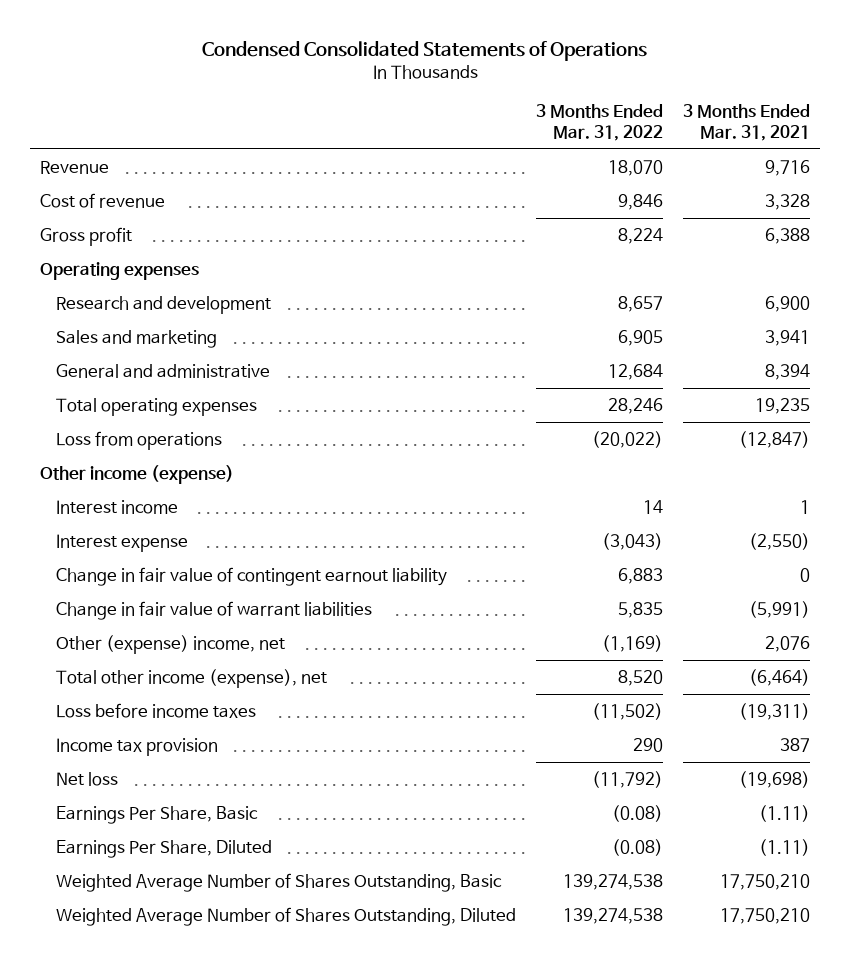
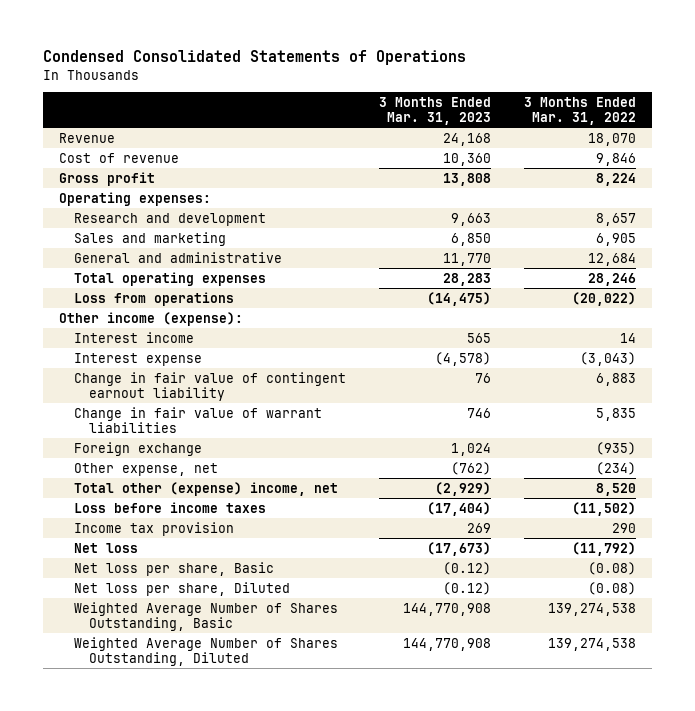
[683,103,811,142] 3 Months Ended Mar. 31, 2021 -> none
none -> [379,96,492,125] 3 Months Ended Mar. 31, 2023
[40,261,200,280] Operating expenses -> [59,191,212,206] Operating expenses:
[40,464,235,484] Other income (expense) -> [59,311,244,326] Other income (expense):
none -> [74,441,203,456] Foreign exchange
[55,634,285,654] Other (expense) income, net -> [74,462,219,476] Other expense, net
[602,634,664,652] (1,169) -> [595,461,636,475] (234)
[55,668,327,688] Total other income (expense), net -> [74,481,339,496] Total other (expense) income, net
[55,805,258,824] Earnings Per Share, Basic -> [74,561,275,576] Net loss per share, Basic
[55,839,272,858] Earnings Per Share, Diluted -> [74,581,291,596] Net loss per share, Diluted

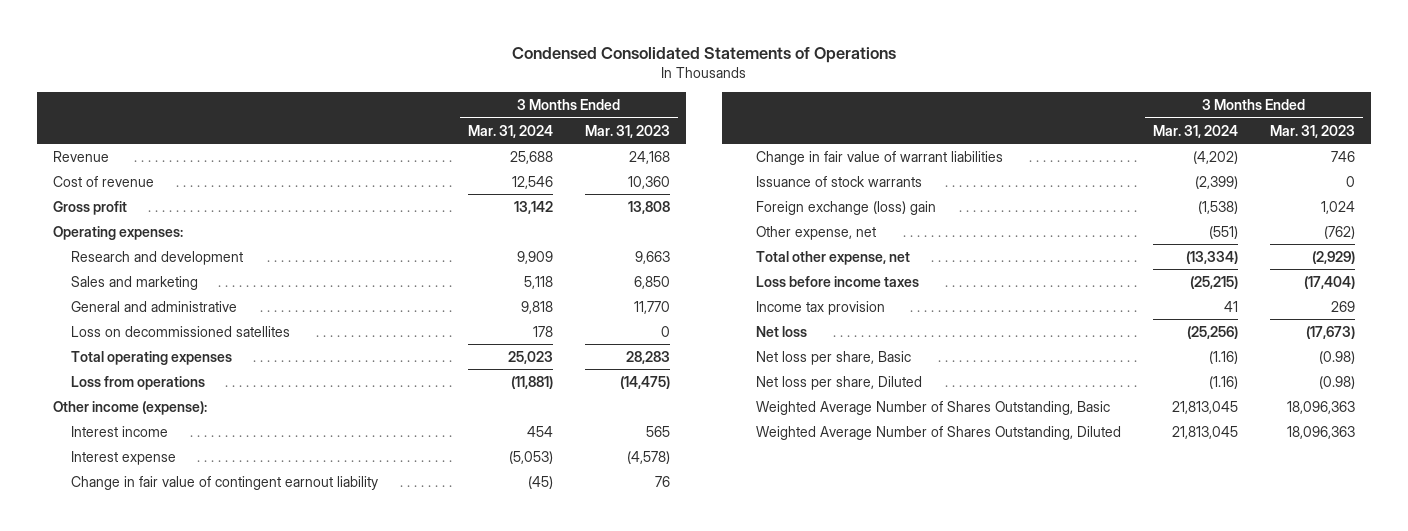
[523,96,636,125] 3 Months Ended Mar. 31, 2022 -> none
none -> [468,124,554,138] Mar. 31, 2024
none -> [70,325,290,337] Loss on decommissioned satellites
none -> [755,175,922,187] Issuance of stock warrants
[74,441,203,456] Foreign exchange -> [755,200,936,215] Foreign exchange (loss) gain
[74,481,339,496] Total other (expense) income, net -> [755,250,910,265] Total other expense, net
[443,561,492,575] (0.12) -> [1319,350,1356,364] (0.98)
[443,581,492,595] (0.12) -> [1319,375,1356,389] (0.98)
[403,602,492,616] 144,770,908 -> [1287,400,1356,414] 18,096,363
[403,637,492,651] 144,770,908 -> [1287,425,1356,439] 18,096,363

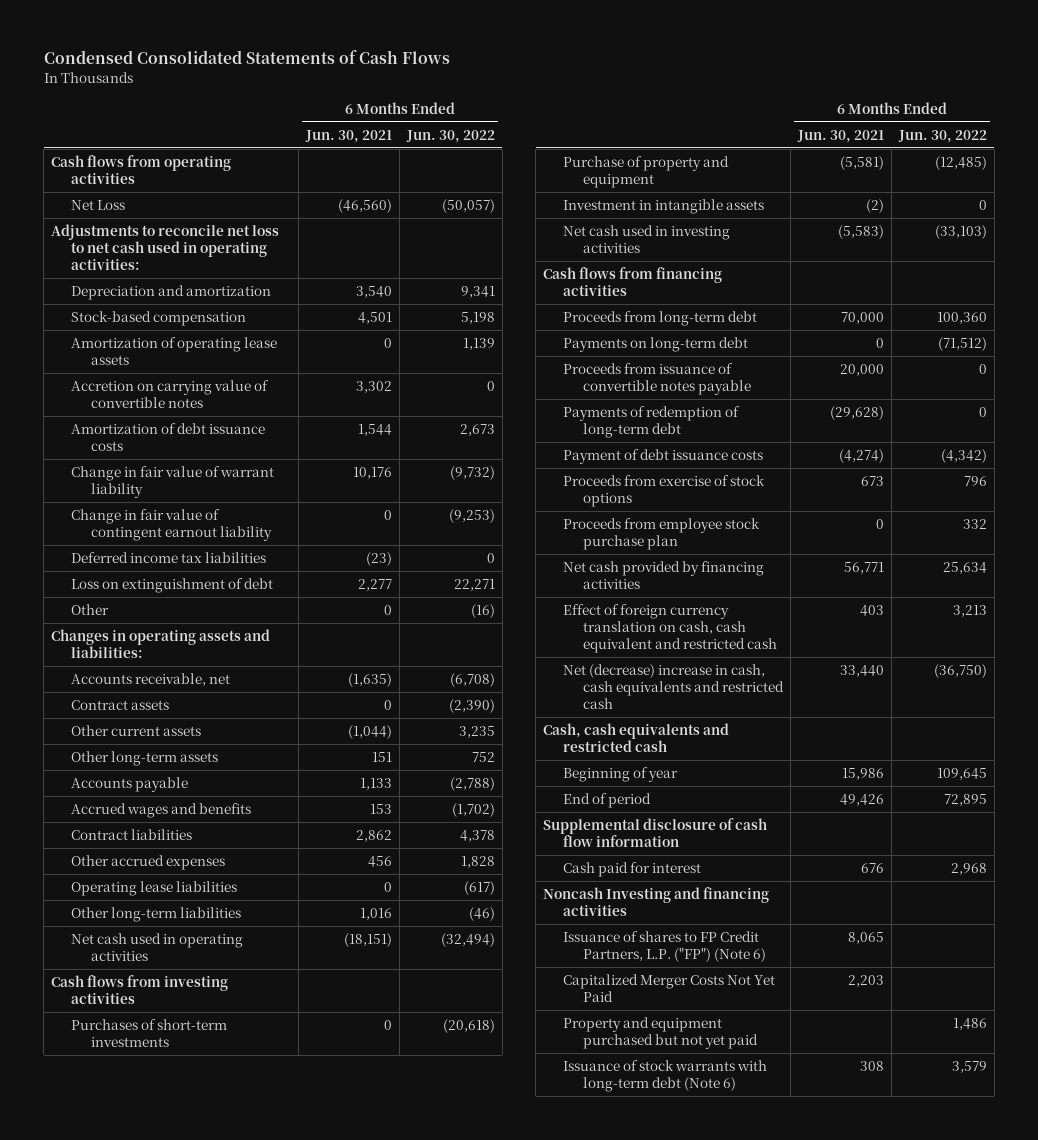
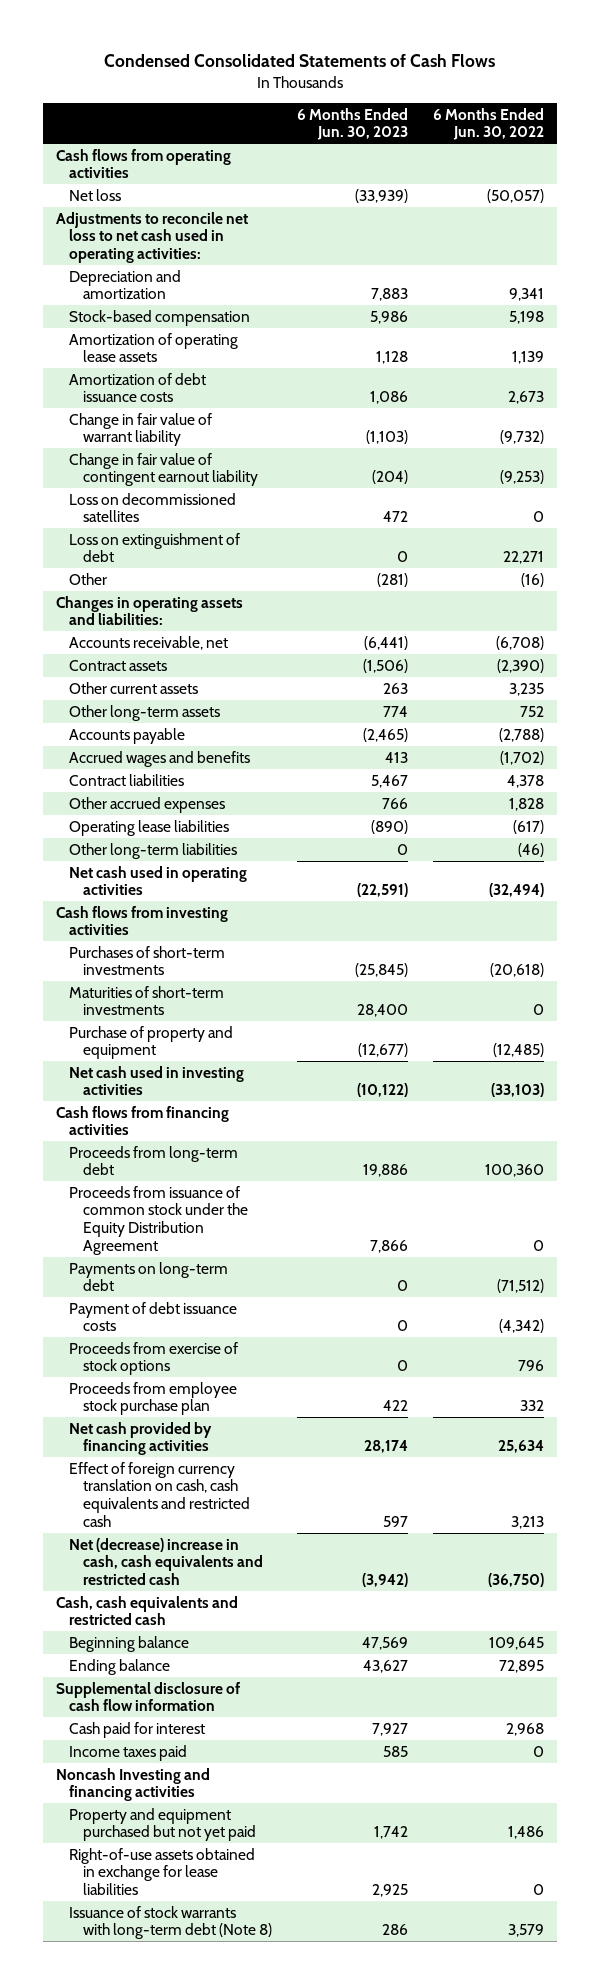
[304,129,392,143] Jun. 30, 2021 -> none
none -> [296,107,408,141] 6 Months Ended Jun. 30, 2023
[70,199,125,210] Net Loss -> [69,188,122,201] Net loss
[70,379,269,409] Accretion on carrying value of convertible notes -> none
[70,551,266,563] Deferred income tax liabilities -> none
none -> [69,492,237,523] Loss on decommissioned satellites
none -> [69,985,225,1016] Maturities of short-term investments
[563,198,765,214] Investment in intangible assets -> none
none -> [69,1185,248,1255] Proceeds from issuance of common stock under the Equity Distribution Agreement
[563,362,752,396] Proceeds from issuance of convertible notes payable -> none
[563,405,741,439] Payments of redemption of long-term debt -> none
[563,603,778,654] Effect of foreign currency translation on cash, cash equivalent and restricted cash -> [69,1461,250,1527] Effect of foreign currency translation on cash, cash equivalents and restricted cash
[563,766,679,782] Beginning of year -> [69,1635,190,1652] Beginning balance
[563,792,652,808] End of period -> [69,1658,171,1675] Ending balance
none -> [69,1744,188,1761] Income taxes paid
[563,930,767,963] Issuance of shares to FP Credit Partners, L.P. ("FP") (Note 6) -> none
[563,973,776,1003] Capitalized Merger Costs Not Yet Paid -> none
none -> [69,1847,256,1896] Right-of-use assets obtained in exchange for lease liabilities
[563,1059,768,1093] Issuance of stock warrants with long-term debt (Note 6) -> [69,1905,272,1940] Issuance of stock warrants with long-term debt (Note 8)

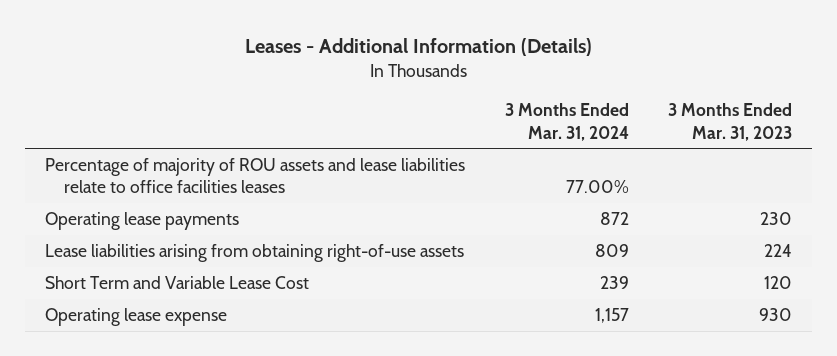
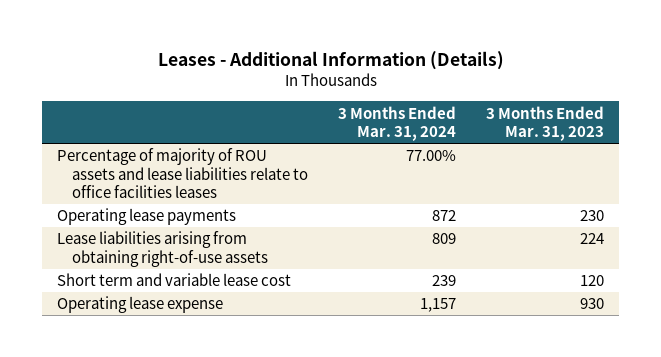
[45,276,310,290] Short Term and Variable Lease Cost -> [57,273,292,287] Short term and variable lease cost

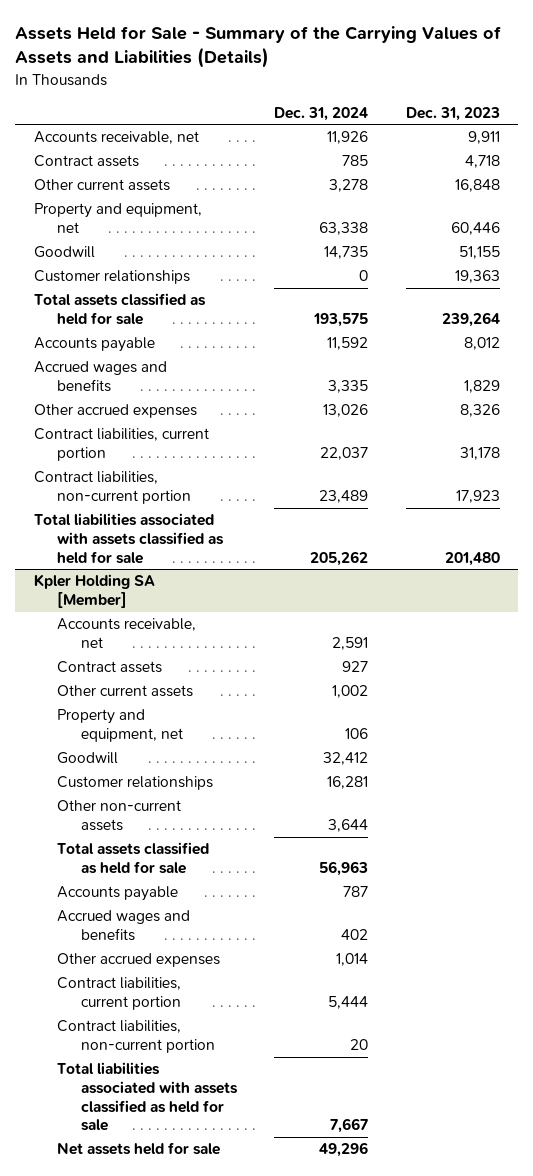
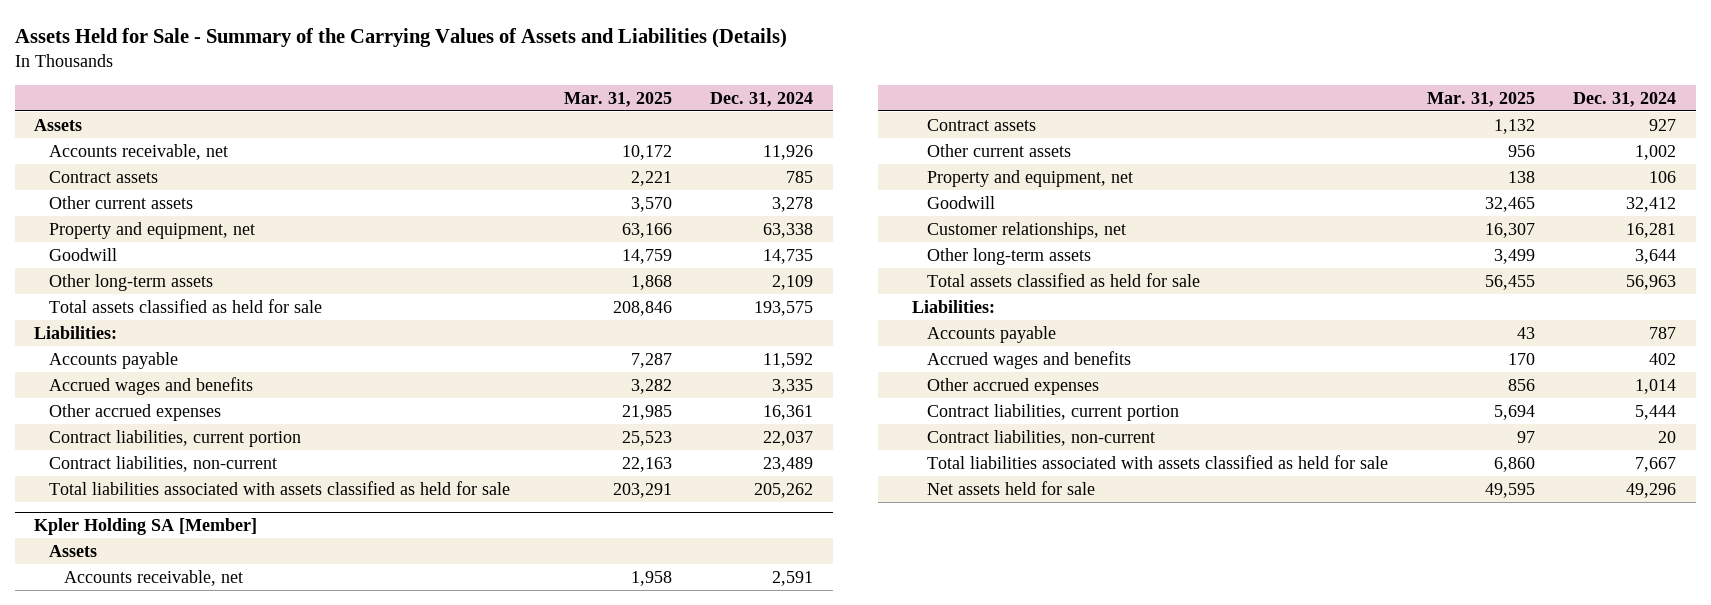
[405,106,500,121] Dec. 31, 2023 -> none
none -> [563,91,672,107] Mar. 31, 2025
none -> [34,118,83,131] Assets
[33,270,190,285] Customer relationships -> none
none -> [49,273,214,291] Other long-term assets
none -> [34,325,118,339] Liabilities:
[323,404,369,418] 13,026 -> [763,404,814,420] 16,361
[33,471,192,505] Contract liabilities, non-current portion -> [49,455,278,472] Contract liabilities, non-current
none -> [49,544,98,557] Assets
[57,776,214,791] Customer relationships -> [927,221,1127,239] Customer relationships, net
[57,800,182,832] Other non-current assets -> [927,247,1092,265] Other long-term assets
none -> [912,299,996,313] Liabilities:
[57,1020,216,1054] Contract liabilities, non-current portion -> [927,429,1156,446] Contract liabilities, non-current

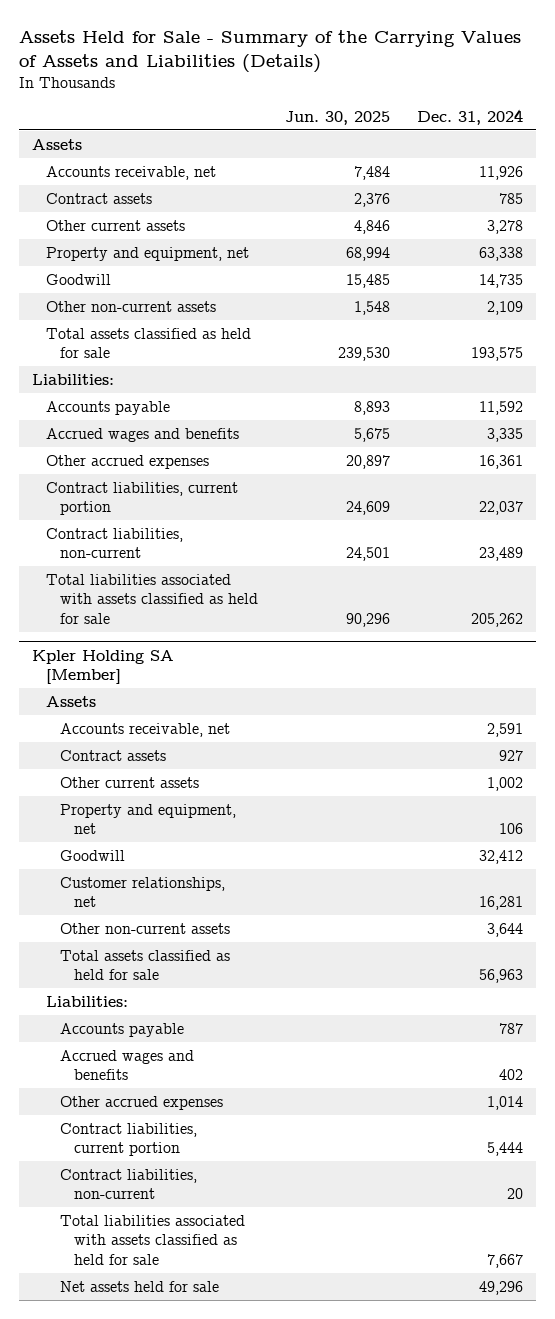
[563,91,672,107] Mar. 31, 2025 -> none
none -> [285,110,391,125] Jun. 30, 2025
[49,273,214,291] Other long-term assets -> [46,300,217,312] Other non-current assets
[927,247,1092,265] Other long-term assets -> [60,922,231,934] Other non-current assets

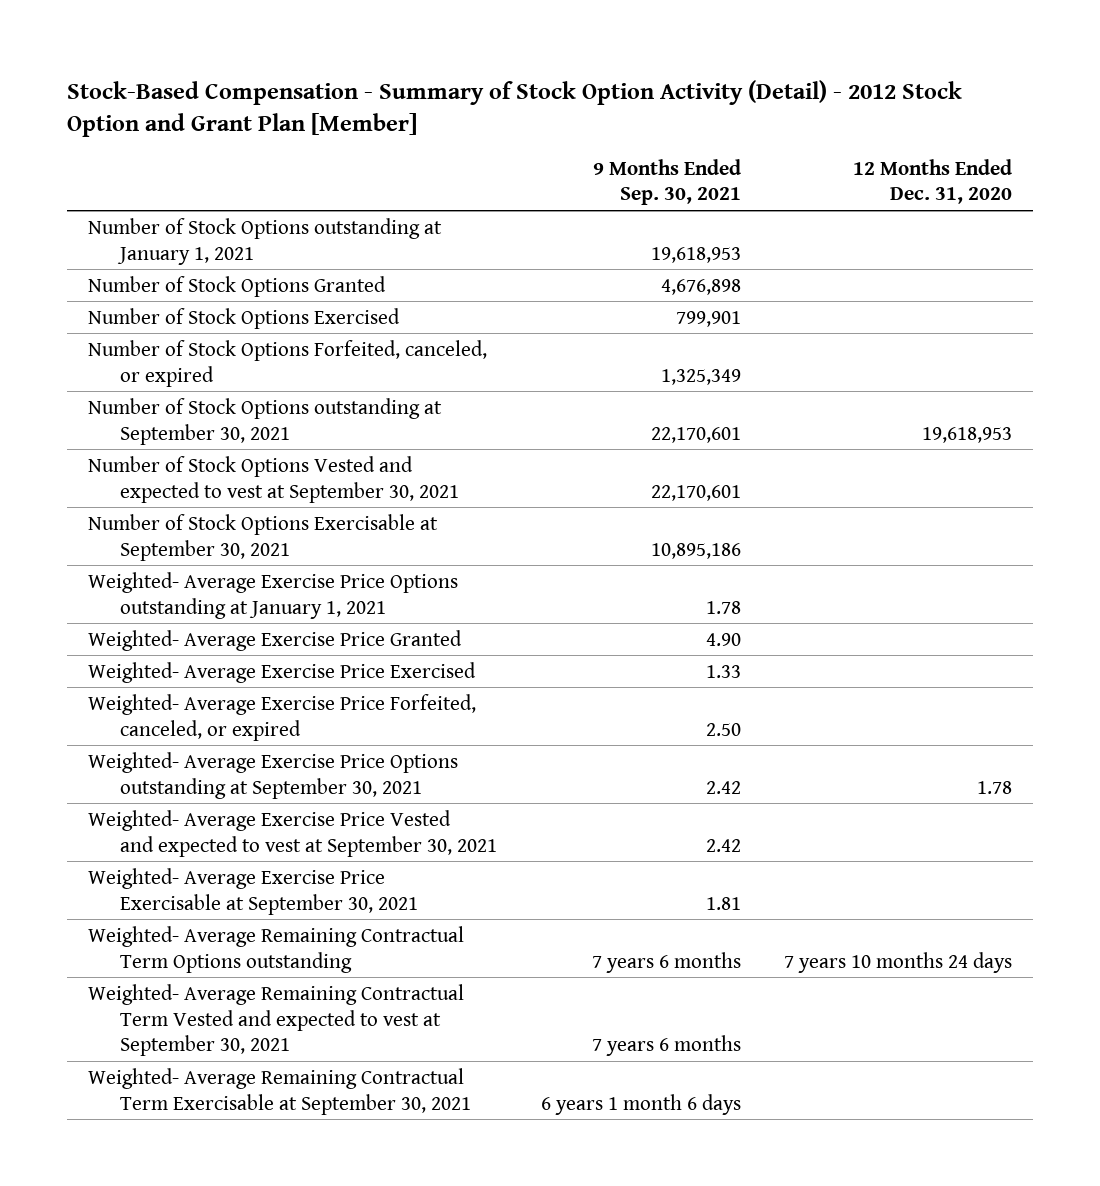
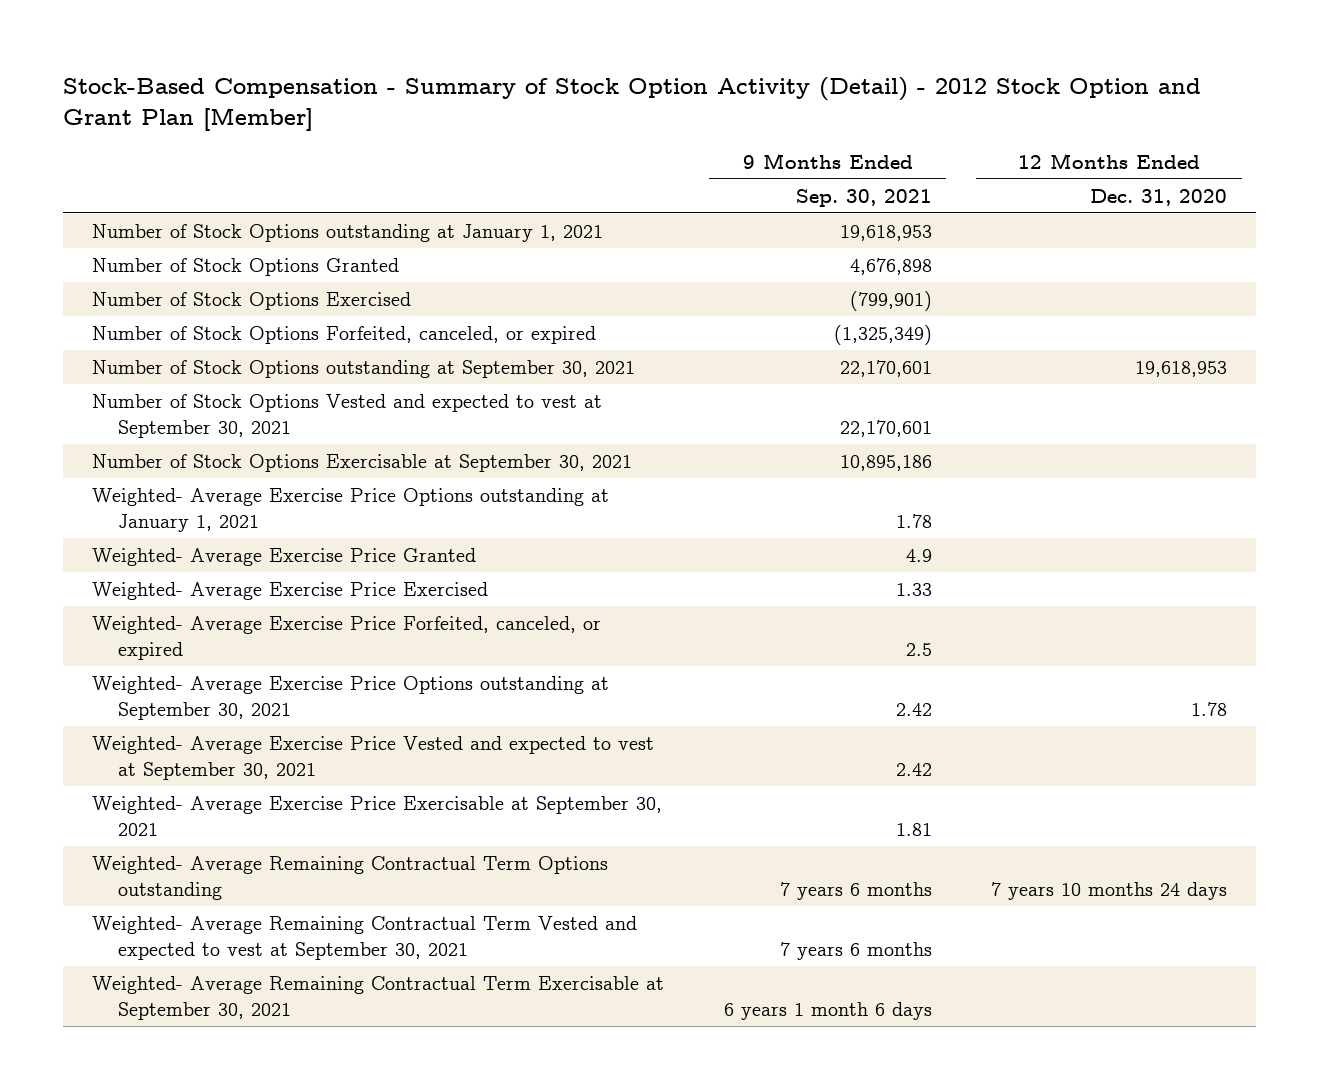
[675,310,741,327] 799,901 -> [849,290,932,311] (799,901)
[660,368,741,385] 1,325,349 -> [833,324,932,345] (1,325,349)
[705,632,741,646] 4.90 -> [905,548,932,562] 4.9
[705,722,741,736] 2.50 -> [905,642,932,656] 2.5

